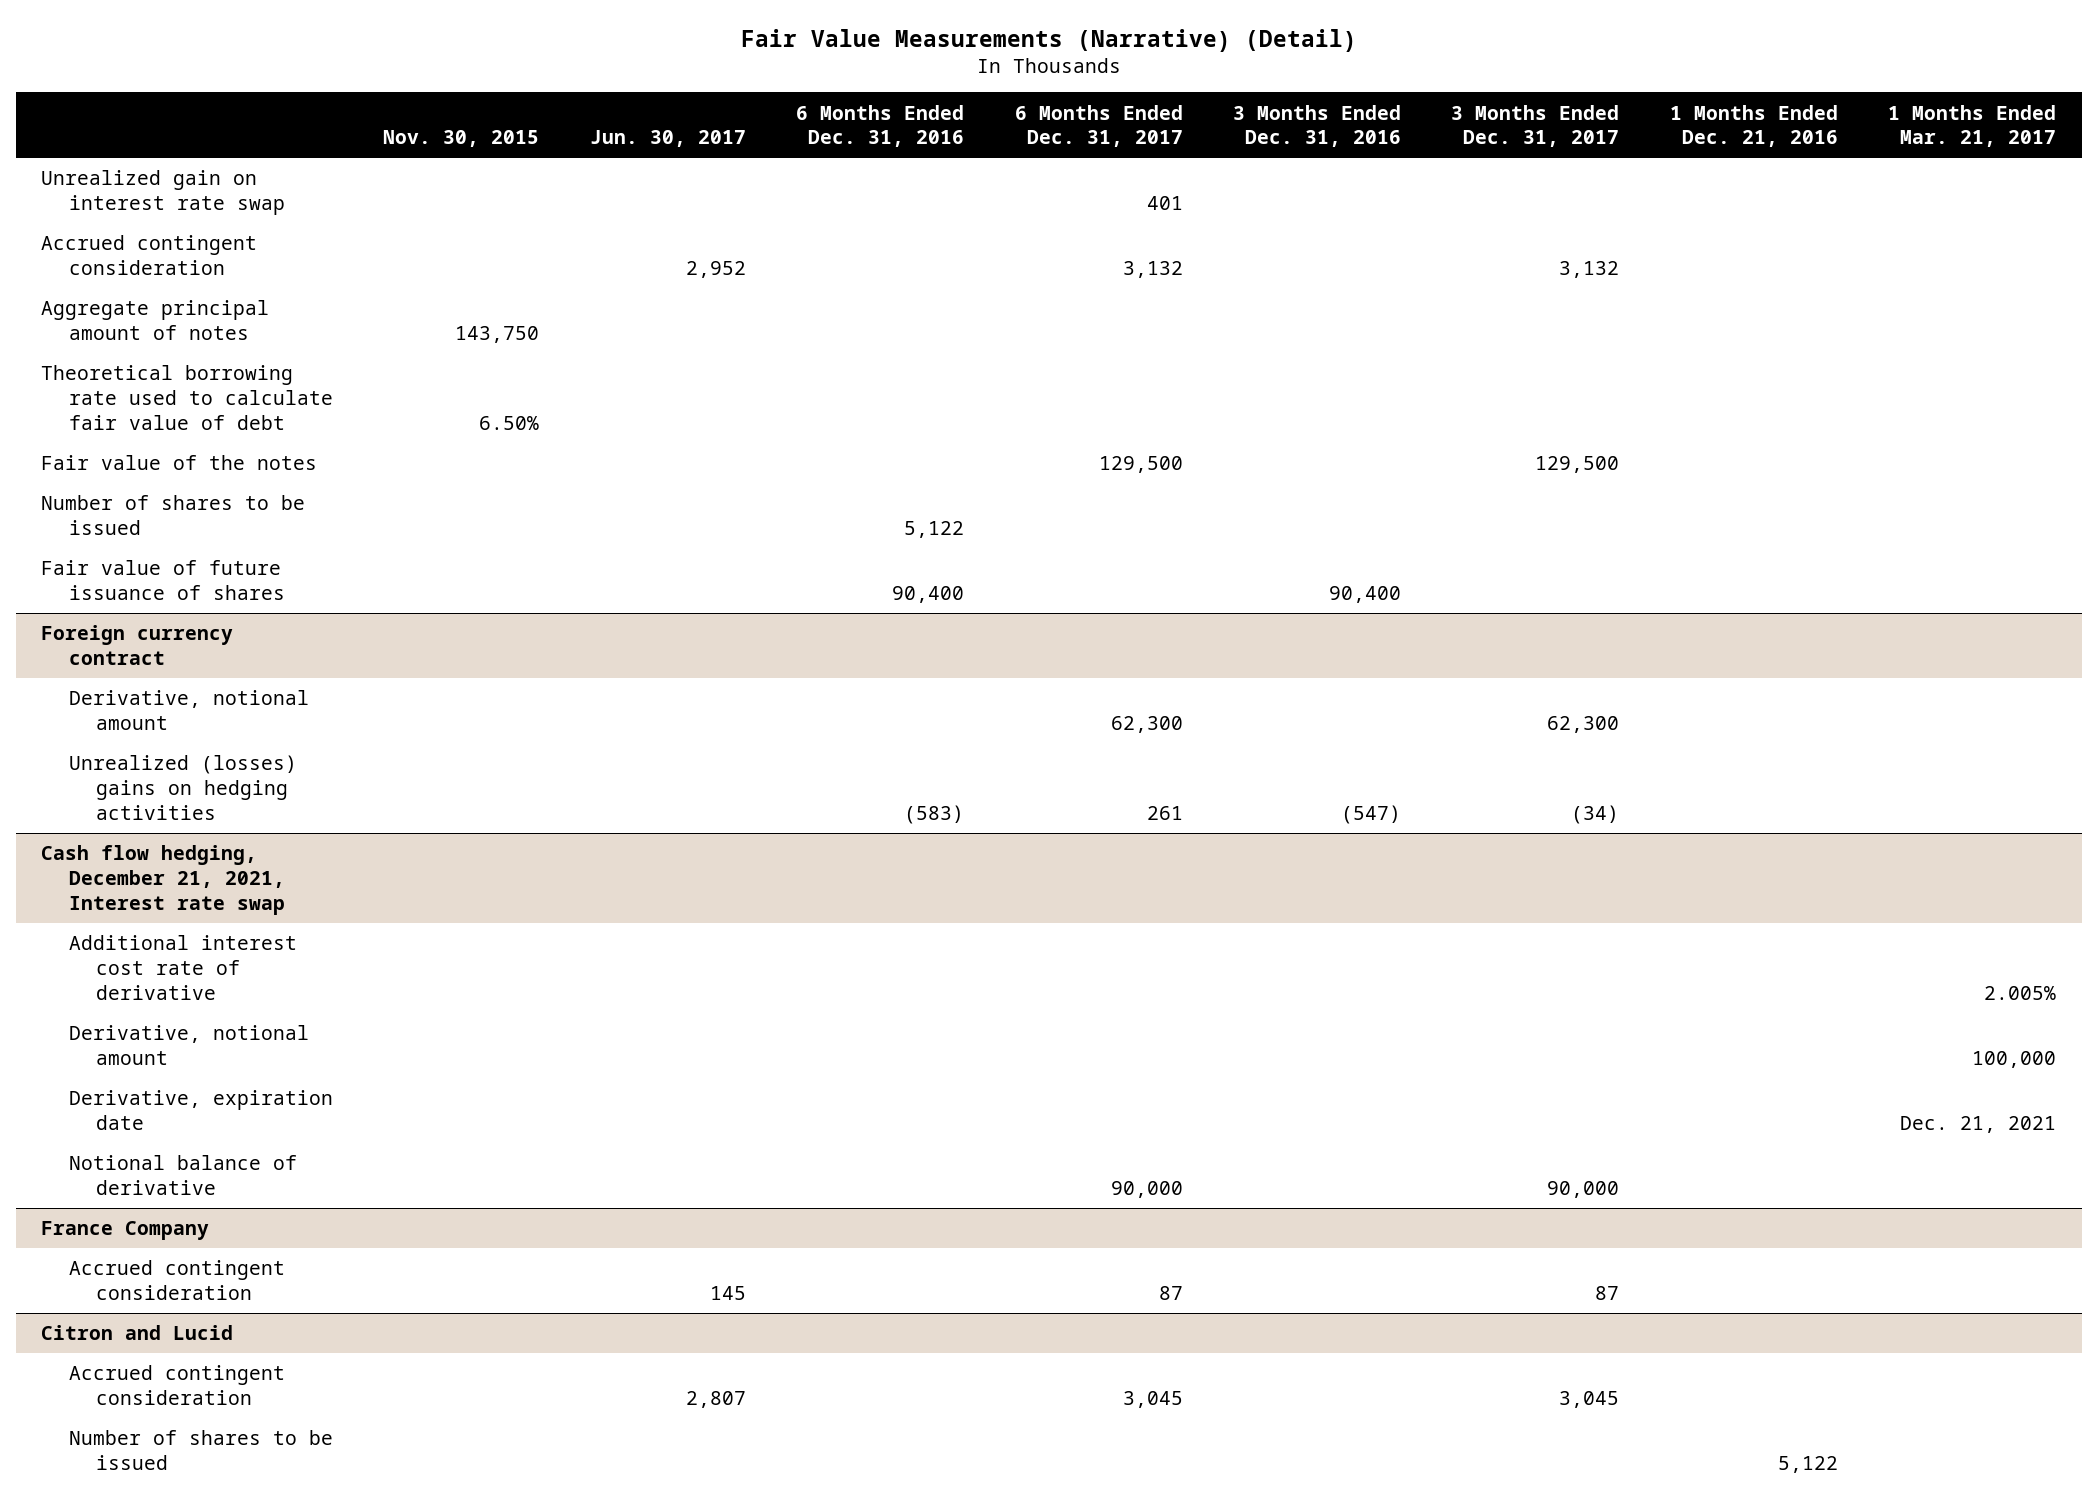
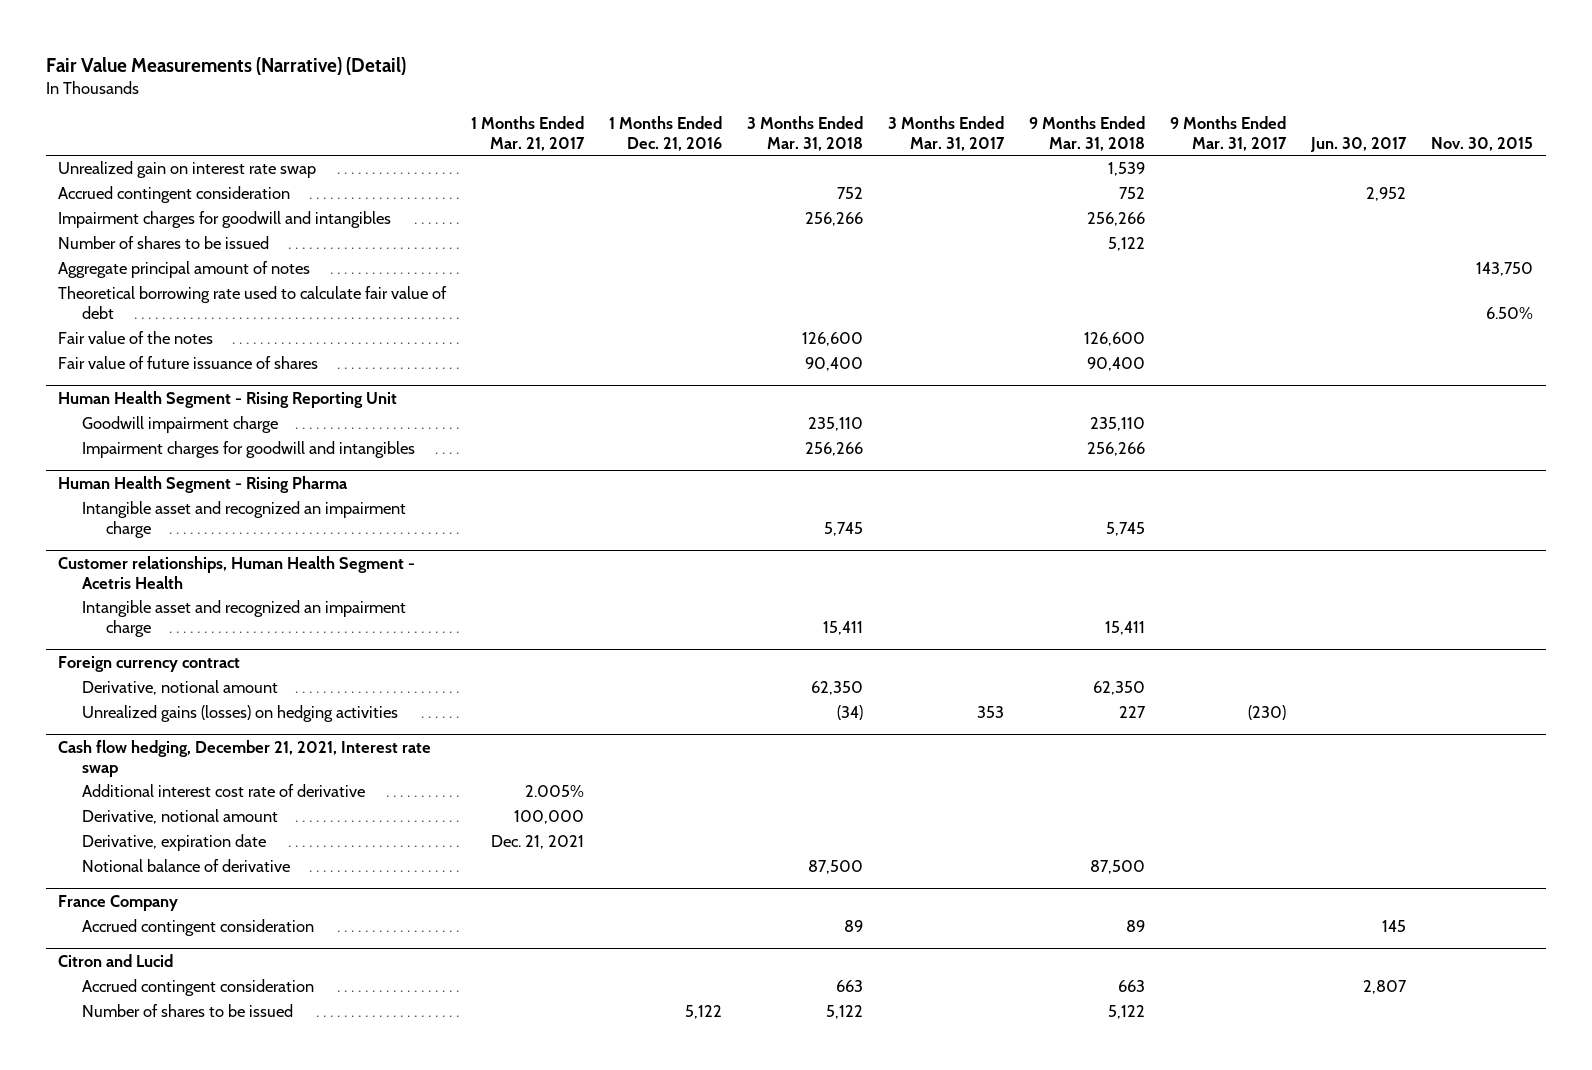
[796,104,965,148] 6 Months Ended Dec. 31, 2016 -> none
[1014,104,1183,148] 6 Months Ended Dec. 31, 2017 -> none
[1233,104,1402,148] 3 Months Ended Dec. 31, 2016 -> none
[1451,104,1620,148] 3 Months Ended Dec. 31, 2017 -> none
none -> [747,116,864,151] 3 Months Ended Mar. 31, 2018
none -> [888,116,1006,151] 3 Months Ended Mar. 31, 2017
none -> [1029,116,1146,151] 9 Months Ended Mar. 31, 2018
none -> [1170,116,1288,151] 9 Months Ended Mar. 31, 2017
none -> [58,211,392,229] Impairment charges for goodwill and intangibles
[41,495,306,535] Number of shares to be issued -> [58,236,270,250] Number of shares to be issued
none -> [58,391,398,409] Human Health Segment - Rising Reporting Unit
none -> [82,416,279,434] Goodwill impairment charge
none -> [82,441,416,459] Impairment charges for goodwill and intangibles
none -> [58,476,349,494] Human Health Segment - Rising Pharma
none -> [82,501,407,538] Intangible asset and recognized an impairment charge
none -> [58,556,416,589] Customer relationships, Human Health Segment - Acetris Health
none -> [82,600,407,637] Intangible asset and recognized an impairment charge
[68,755,297,820] Unrealized (losses) gains on hedging activities -> [82,705,399,723] Unrealized gains (losses) on hedging activities

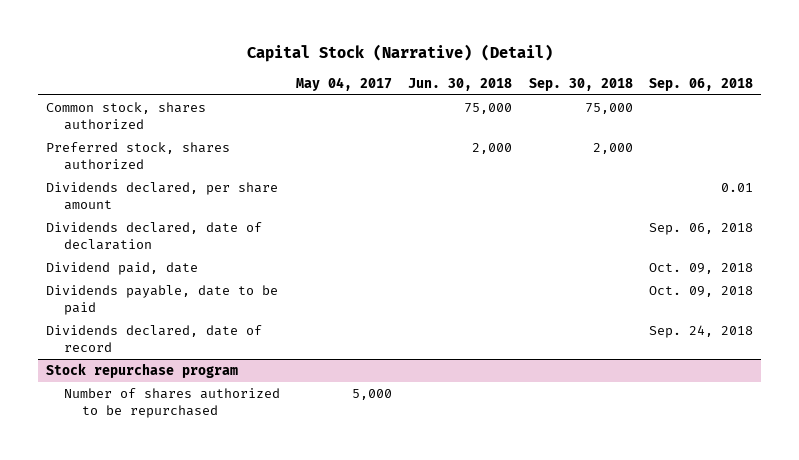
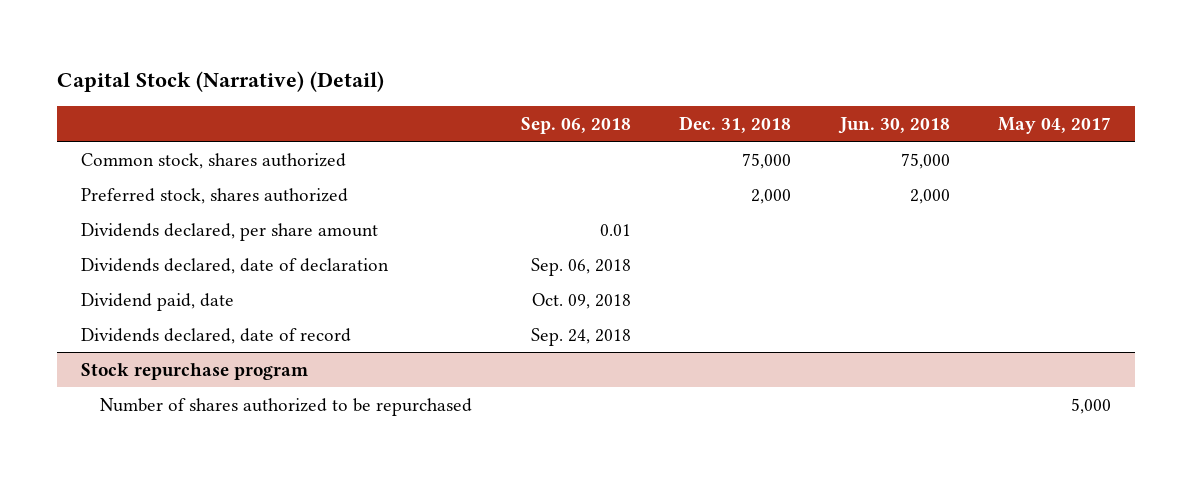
[528,77,633,91] Sep. 30, 2018 -> none
none -> [679,115,792,133] Dec. 31, 2018
[46,285,279,316] Dividends payable, date to be paid -> none

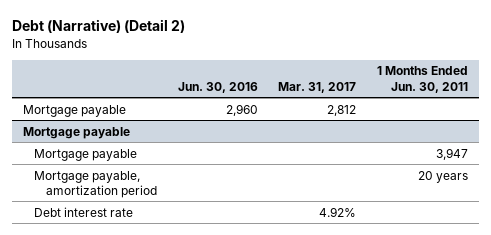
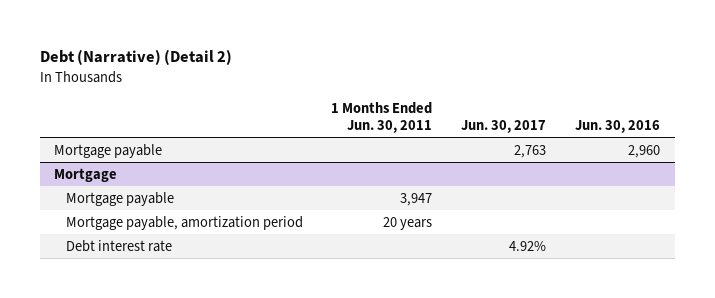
[278,81,357,93] Mar. 31, 2017 -> none
none -> [461,120,547,134] Jun. 30, 2017
[22,126,130,139] Mortgage payable -> [54,167,118,182] Mortgage

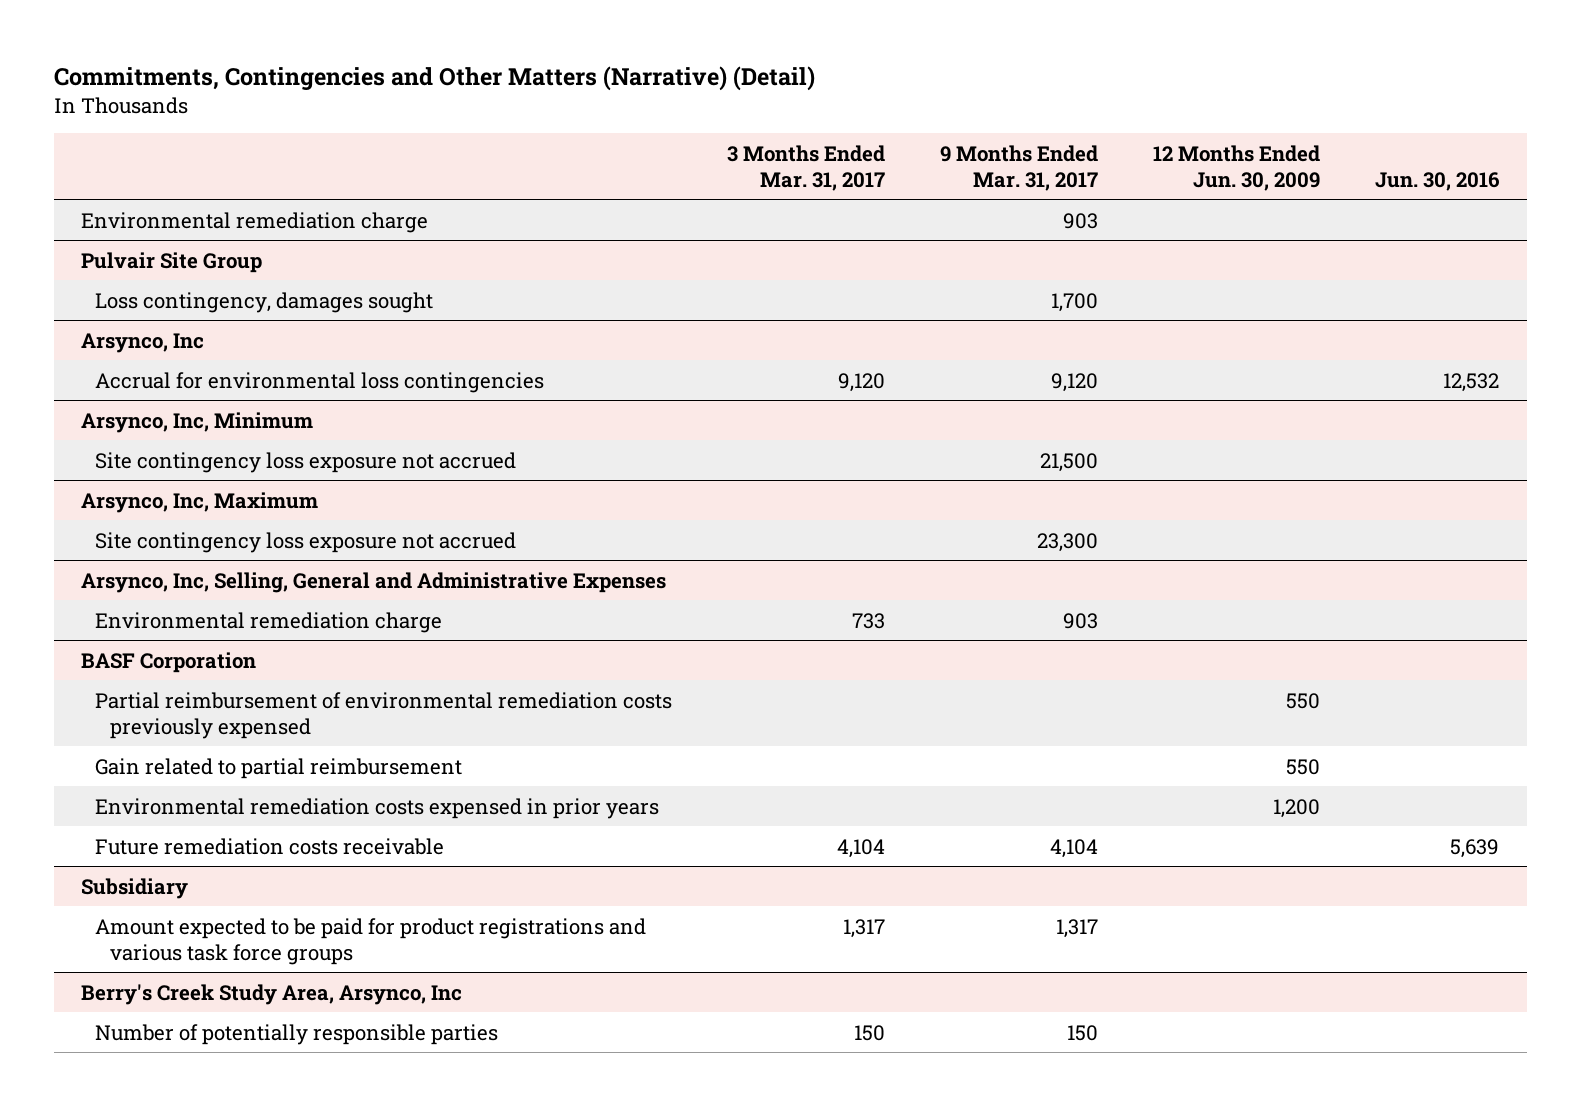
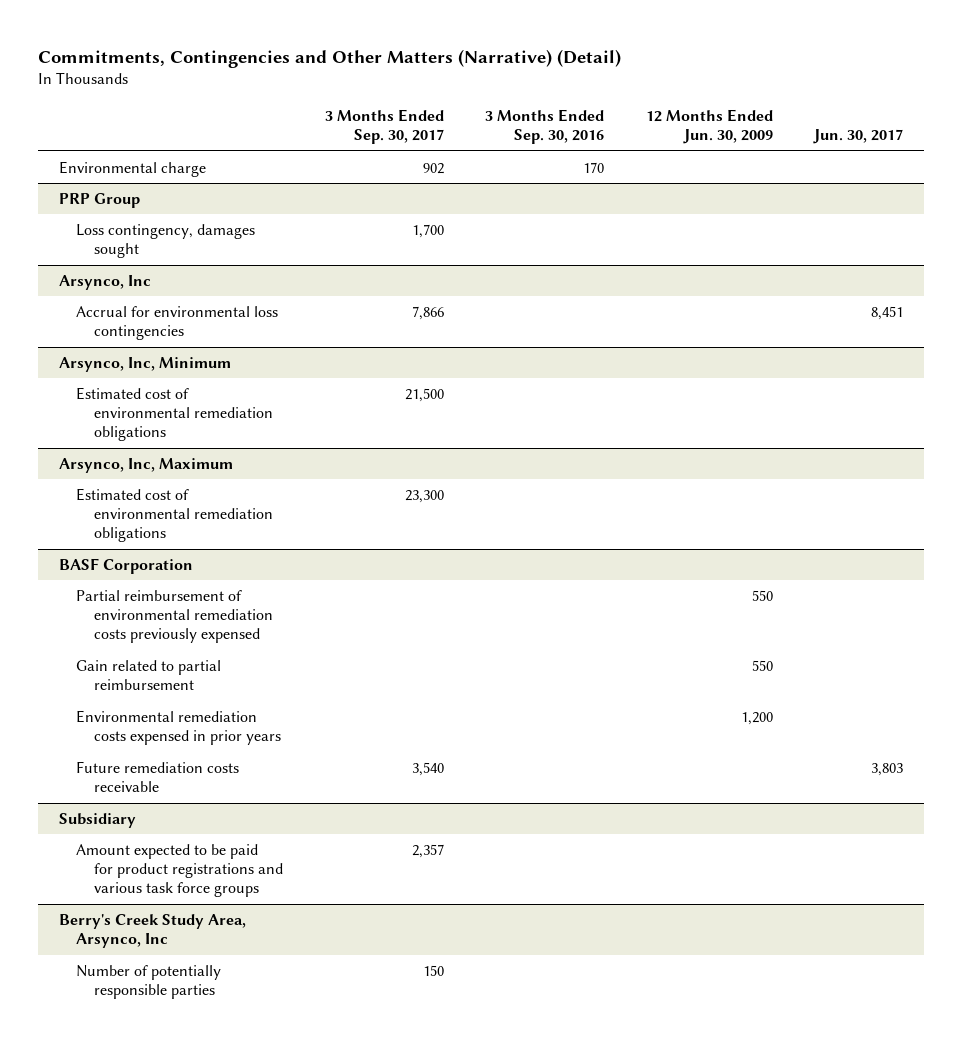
[727,144,886,191] 3 Months Ended Mar. 31, 2017 -> none
[940,144,1099,191] 9 Months Ended Mar. 31, 2017 -> none
[1375,171,1501,191] Jun. 30, 2016 -> none
none -> [324,108,444,144] 3 Months Ended Sep. 30, 2017
none -> [485,108,605,144] 3 Months Ended Sep. 30, 2016
none -> [813,128,904,144] Jun. 30, 2017
[81,211,429,233] Environmental remediation charge -> [58,160,206,177] Environmental charge
[81,251,263,273] Pulvair Site Group -> [58,192,140,208] PRP Group
[95,451,517,473] Site contingency loss exposure not accrued -> none
none -> [76,386,274,442] Estimated cost of environmental remediation obligations
[95,531,517,553] Site contingency loss exposure not accrued -> none
[81,571,667,593] Arsynco, Inc, Selling, General and Administrative Expenses -> none
[95,611,443,633] Environmental remediation charge -> none
none -> [76,487,274,543] Estimated cost of environmental remediation obligations

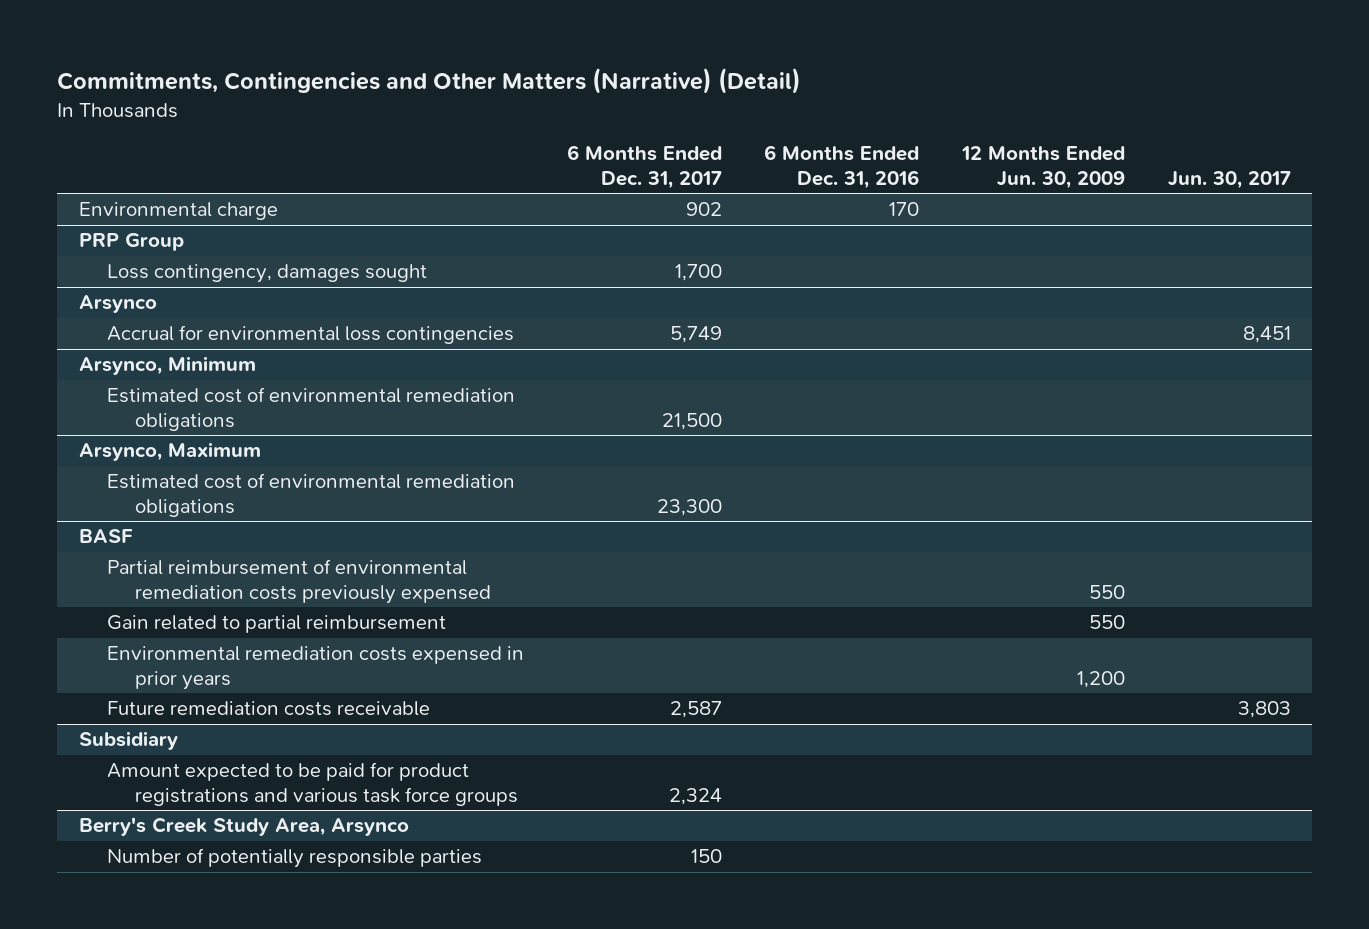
[324,108,444,144] 3 Months Ended Sep. 30, 2017 -> none
[485,108,605,144] 3 Months Ended Sep. 30, 2016 -> none
none -> [566,145,722,189] 6 Months Ended Dec. 31, 2017
none -> [764,145,920,189] 6 Months Ended Dec. 31, 2016
[58,274,151,290] Arsynco, Inc -> [78,295,157,314] Arsynco
[58,356,231,372] Arsynco, Inc, Minimum -> [78,356,256,376] Arsynco, Minimum
[58,457,233,473] Arsynco, Inc, Maximum -> [78,442,261,462] Arsynco, Maximum
[58,557,193,574] BASF Corporation -> [78,529,133,544] BASF
[58,913,246,948] Berry's Creek Study Area, Arsynco, Inc -> [78,817,409,837] Berry's Creek Study Area, Arsynco

